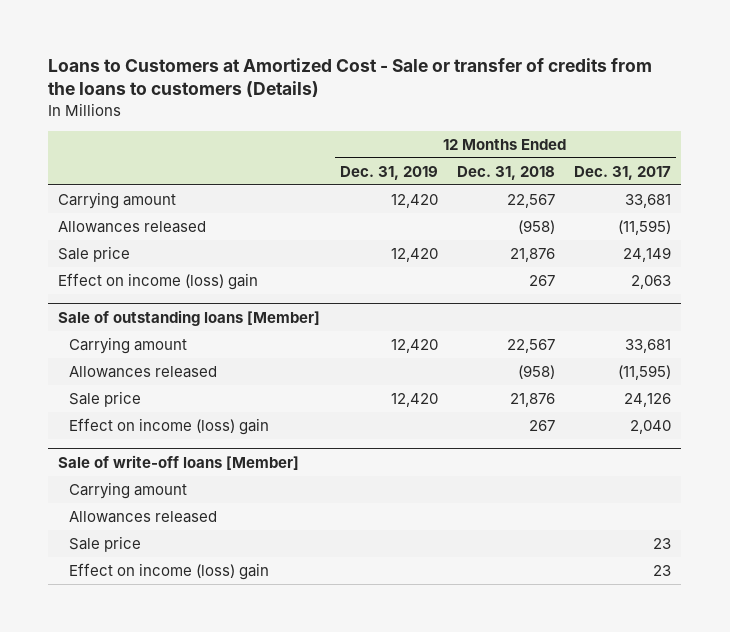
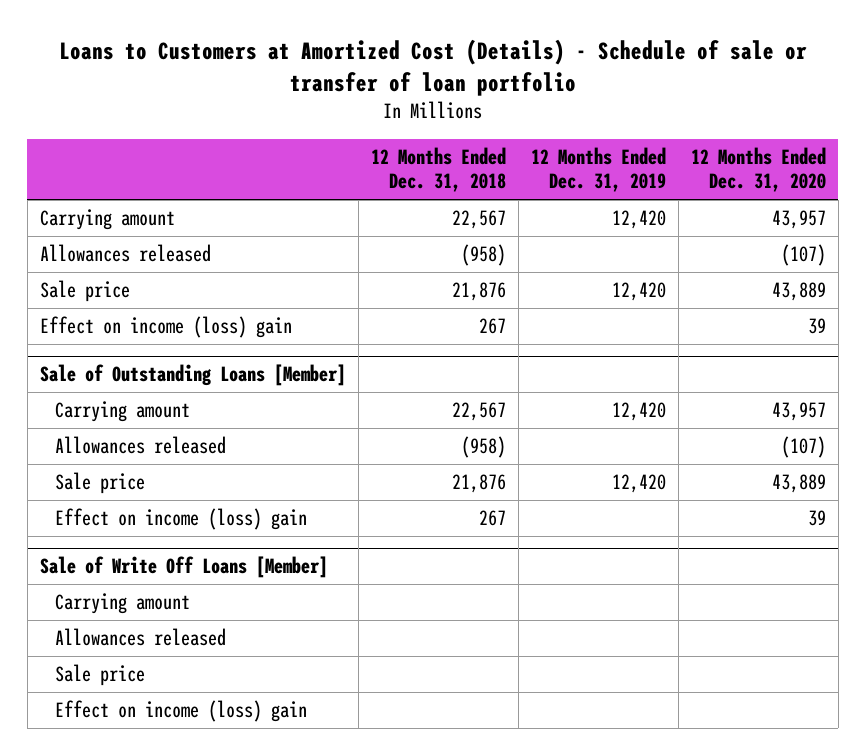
[48,57,653,98] Loans to Customers at Amortized Cost - Sale or transfer of credits from the loans to customers (Details) -> [58,38,807,96] Loans to Customers at Amortized Cost (Details) - Schedule of sale or transfer of loan portfolio
[574,165,672,180] Dec. 31, 2017 -> none
none -> [690,146,826,193] 12 Months Ended Dec. 31, 2020
[58,309,321,326] Sale of outstanding loans [Member] -> [39,364,346,387] Sale of Outstanding Loans [Member]
[58,454,300,470] Sale of write-off loans [Member] -> [39,556,328,579] Sale of Write Off Loans [Member]

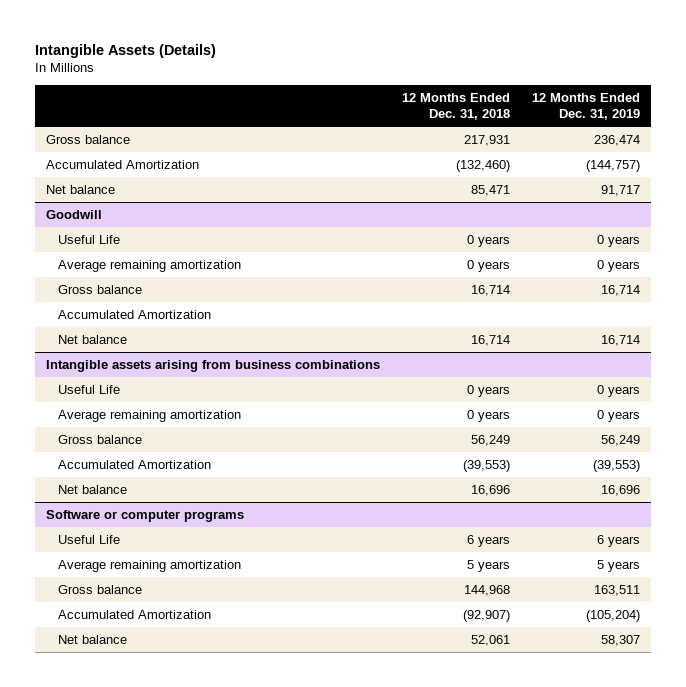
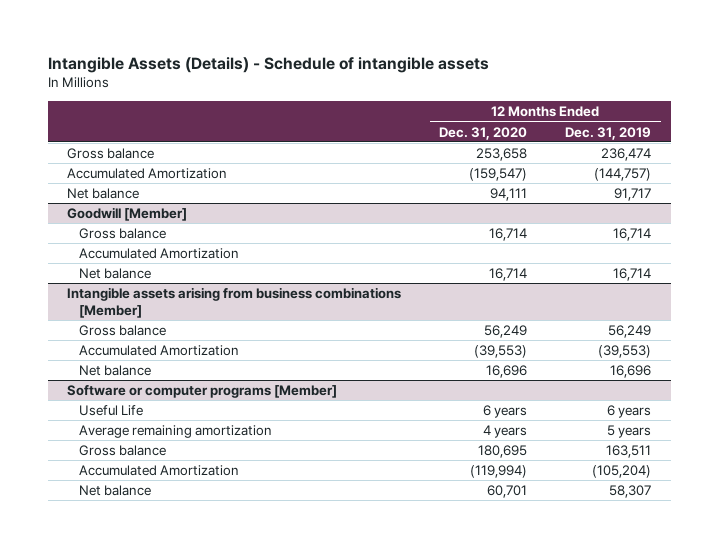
[35,44,217,59] Intangible Assets (Details) -> [47,56,489,73] Intangible Assets (Details) - Schedule of intangible assets
[402,93,511,121] 12 Months Ended Dec. 31, 2018 -> none
none -> [439,126,528,140] Dec. 31, 2020
[58,234,121,244] Useful Life -> none
[58,259,242,272] Average remaining amortization -> none
[46,209,103,219] Goodwill -> [66,207,187,222] Goodwill [Member]
[58,384,121,394] Useful Life -> none
[58,409,242,422] Average remaining amortization -> none
[46,359,381,372] Intangible assets arising from business combinations -> [66,287,401,318] Intangible assets arising from business combinations [Member]
[46,509,245,522] Software or computer programs -> [66,385,337,399] Software or computer programs [Member]

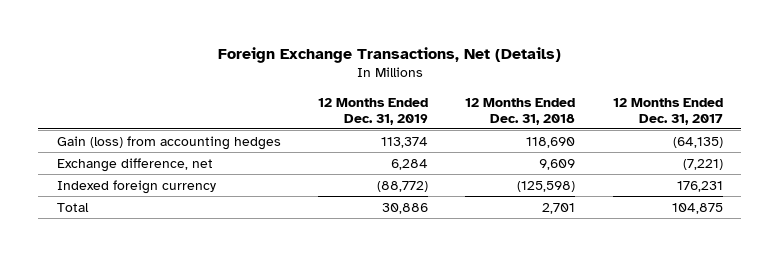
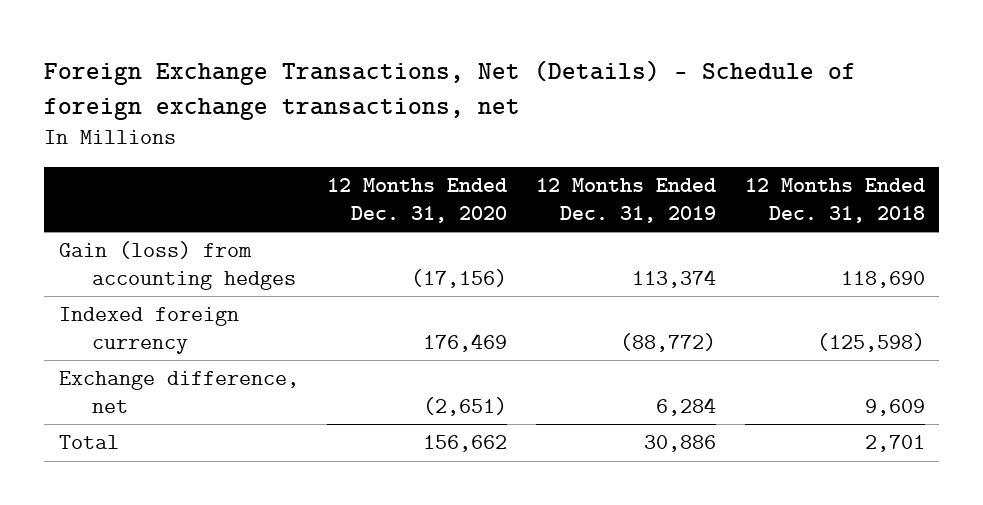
[217,47,561,64] Foreign Exchange Transactions, Net (Details) -> [44,60,857,121] Foreign Exchange Transactions, Net (Details) - Schedule of foreign exchange transactions, net
[612,97,723,125] 12 Months Ended Dec. 31, 2017 -> none
none -> [327,178,508,223] 12 Months Ended Dec. 31, 2020
[56,157,213,172] Exchange difference, net -> [58,371,299,413] Exchange difference, net

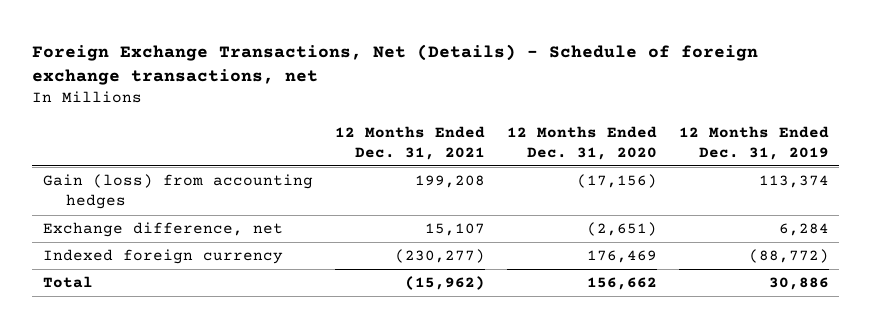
[744,178,925,223] 12 Months Ended Dec. 31, 2018 -> none
none -> [334,125,485,160] 12 Months Ended Dec. 31, 2021
[58,307,239,354] Indexed foreign currency -> [43,249,284,265] Indexed foreign currency

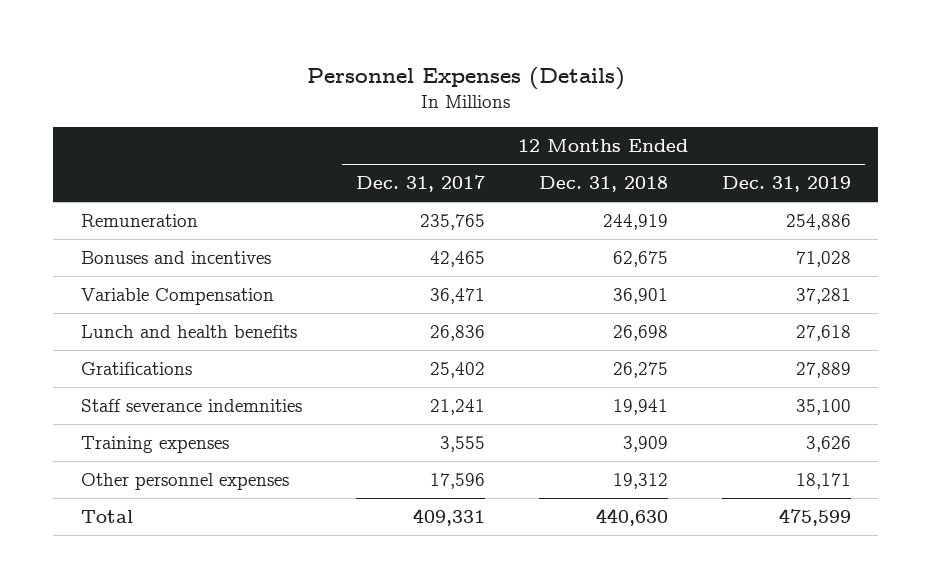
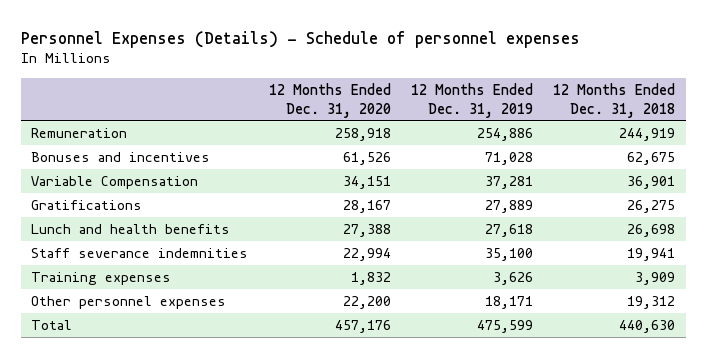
[306,66,625,90] Personnel Expenses (Details) -> [21,30,581,48] Personnel Expenses (Details) - Schedule of personnel expenses
[355,175,485,193] Dec. 31, 2017 -> none
none -> [268,82,391,118] 12 Months Ended Dec. 31, 2020
[80,325,297,339] Lunch and health benefits -> [31,223,231,234] Lunch and health benefits

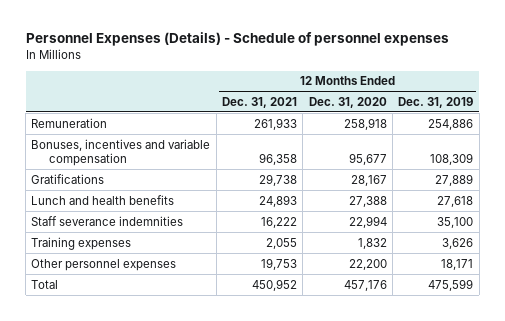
[553,82,676,118] 12 Months Ended Dec. 31, 2018 -> none
none -> [222,96,298,108] Dec. 31, 2021
[31,151,211,162] Bonuses and incentives -> none
[31,175,199,189] Variable Compensation -> [31,138,211,167] Bonuses, incentives and variable compensation
[342,175,391,189] 34,151 -> [348,153,387,166] 95,677
[484,175,533,189] 37,281 -> [430,153,474,166] 108,309

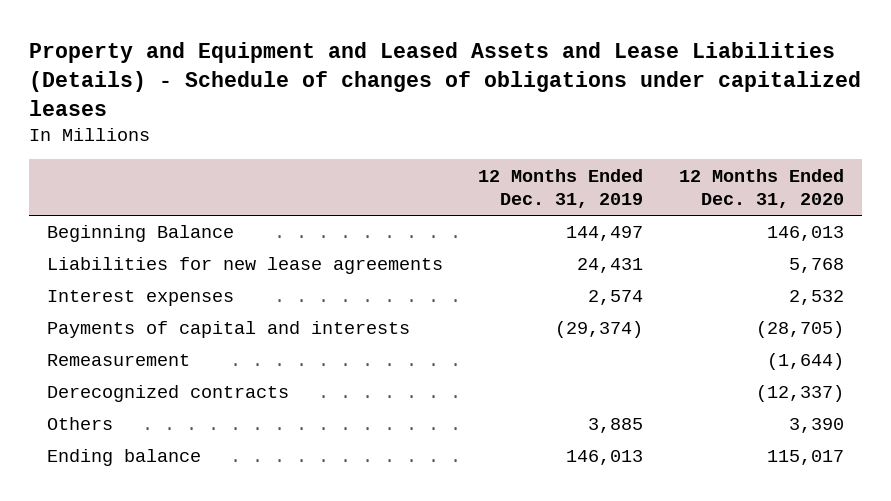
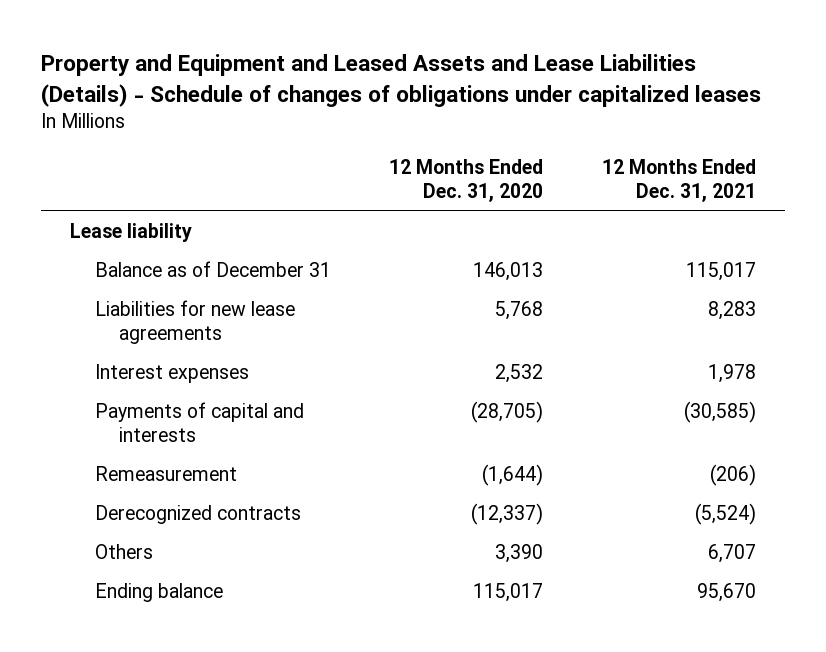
[478,168,644,209] 12 Months Ended Dec. 31, 2019 -> none
none -> [601,159,756,203] 12 Months Ended Dec. 31, 2021
none -> [70,223,193,243] Lease liability
[46,225,234,243] Beginning Balance -> [94,261,331,278] Balance as of December 31

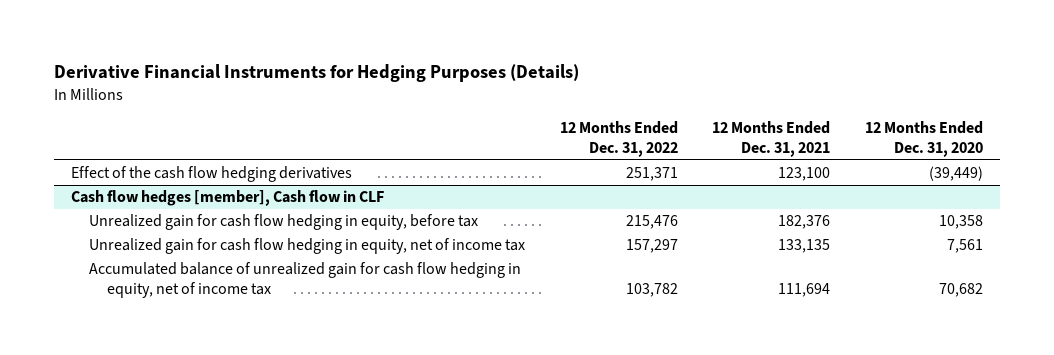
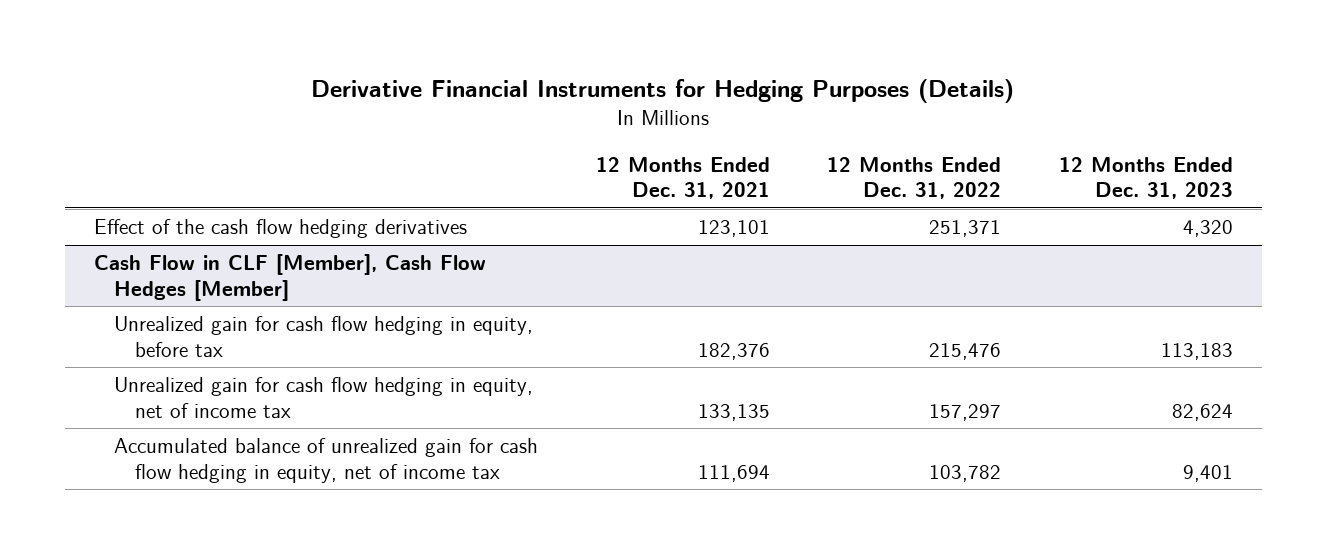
[864,121,983,158] 12 Months Ended Dec. 31, 2020 -> none
none -> [1058,156,1233,199] 12 Months Ended Dec. 31, 2023
[778,167,831,182] 123,100 -> [697,220,770,238] 123,101
[70,190,384,207] Cash flow hedges [member], Cash flow in CLF -> [93,254,486,301] Cash Flow in CLF [Member], Cash Flow Hedges [Member]

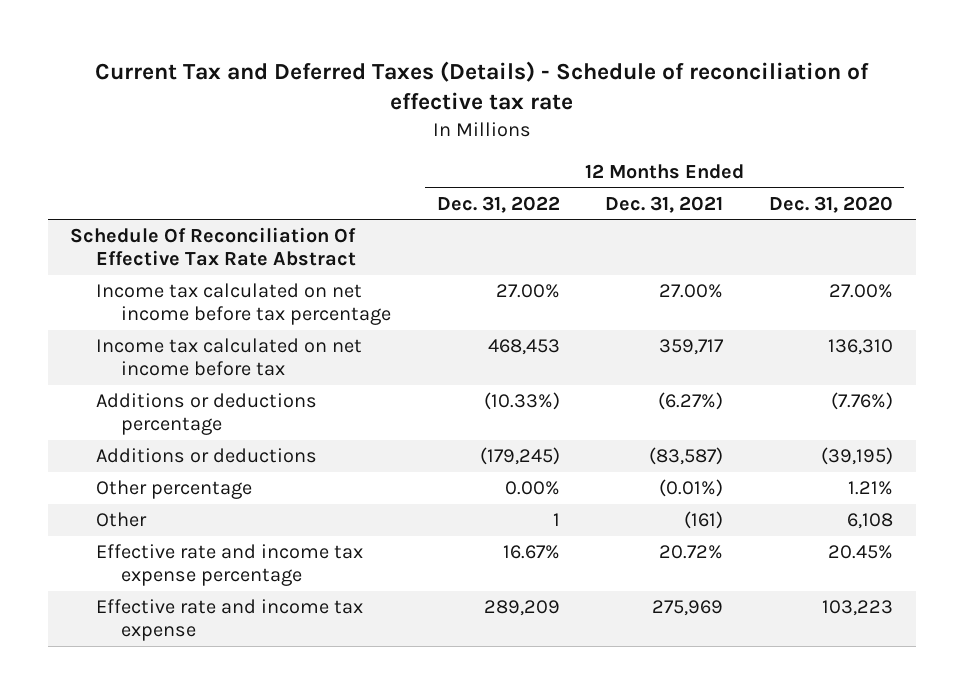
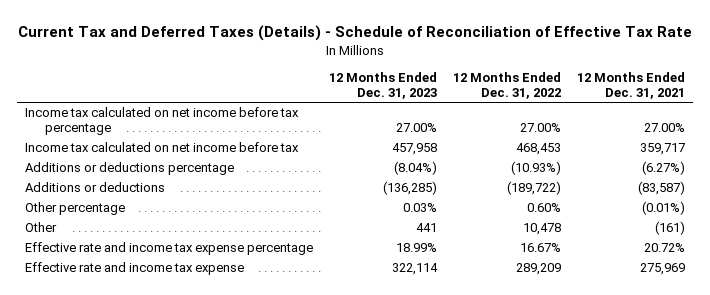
[94,60,869,111] Current Tax and Deferred Taxes (Details) - Schedule of reconciliation of effective tax rate -> [18,25,693,42] Current Tax and Deferred Taxes (Details) - Schedule of Reconciliation of Effective Tax Rate
[768,195,893,213] Dec. 31, 2020 -> none
none -> [329,71,438,99] 12 Months Ended Dec. 31, 2023
[70,227,357,267] Schedule Of Reconciliation Of Effective Tax Rate Abstract -> none
[483,392,560,411] (10.33%) -> [511,161,562,176] (10.93%)
[479,447,560,466] (179,245) -> [507,181,562,196] (189,722)
[504,481,560,496] 0.00% -> [527,203,562,213] 0.60%
[552,513,560,527] 1 -> [523,223,562,236] 10,478

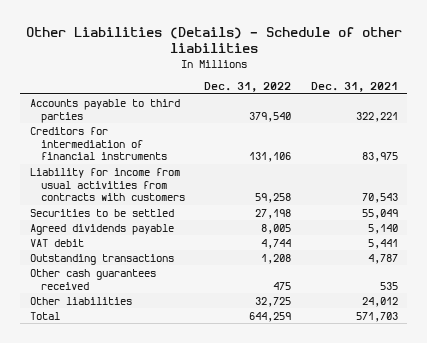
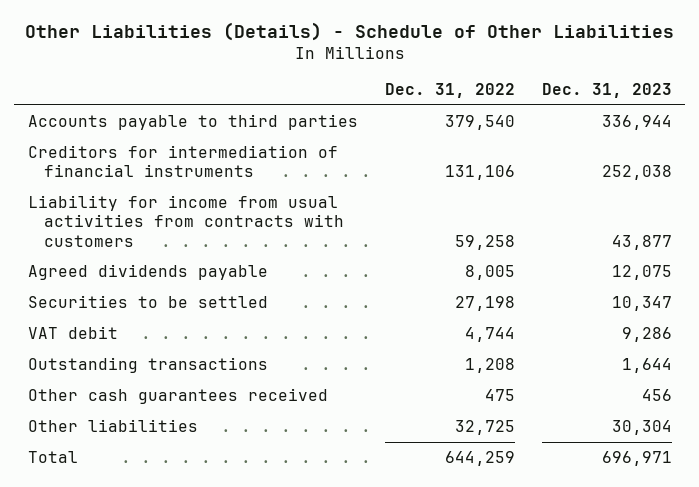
[25,26,402,54] Other Liabilities (Details) - Schedule of other liabilities -> [24,22,674,42] Other Liabilities (Details) - Schedule of Other Liabilities
[310,82,398,93] Dec. 31, 2021 -> none
none -> [541,82,672,98] Dec. 31, 2023
[29,208,174,217] Securities to be settled -> [27,294,268,308] Securities to be settled

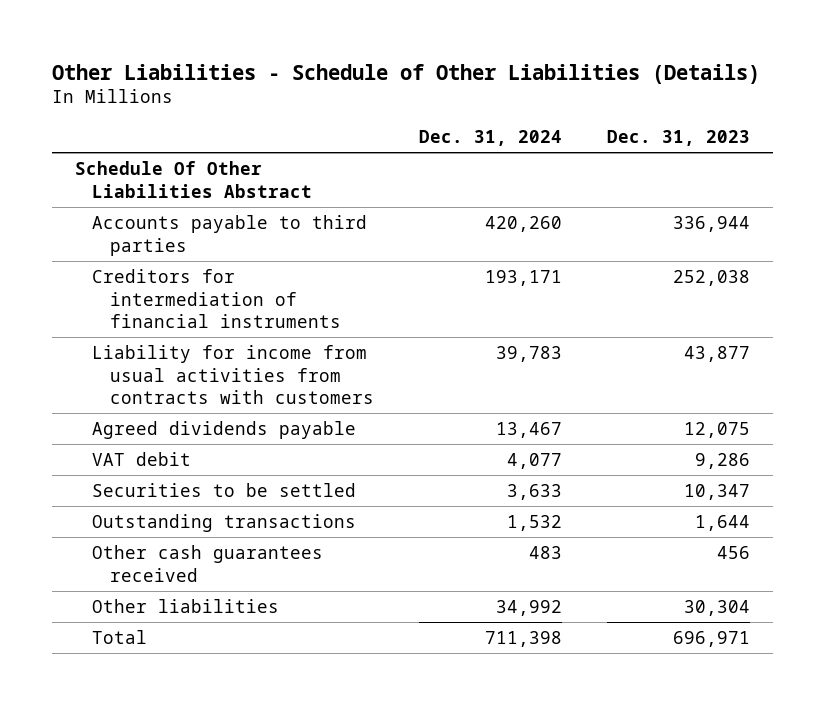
[24,22,674,42] Other Liabilities (Details) - Schedule of Other Liabilities -> [52,63,761,84] Other Liabilities - Schedule of Other Liabilities (Details)
[384,82,515,98] Dec. 31, 2022 -> none
none -> [419,129,563,146] Dec. 31, 2024
none -> [74,160,313,198] Schedule Of Other Liabilities Abstract
[27,294,268,308] Securities to be settled -> [92,482,357,497] Securities to be settled

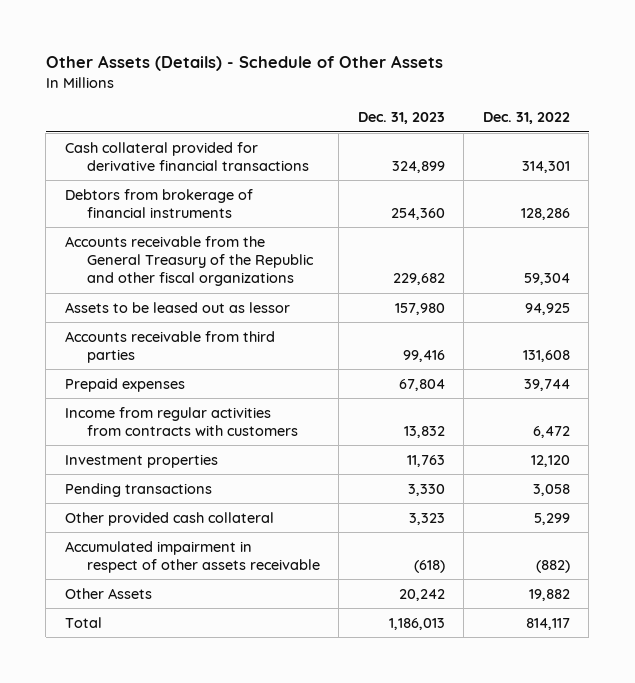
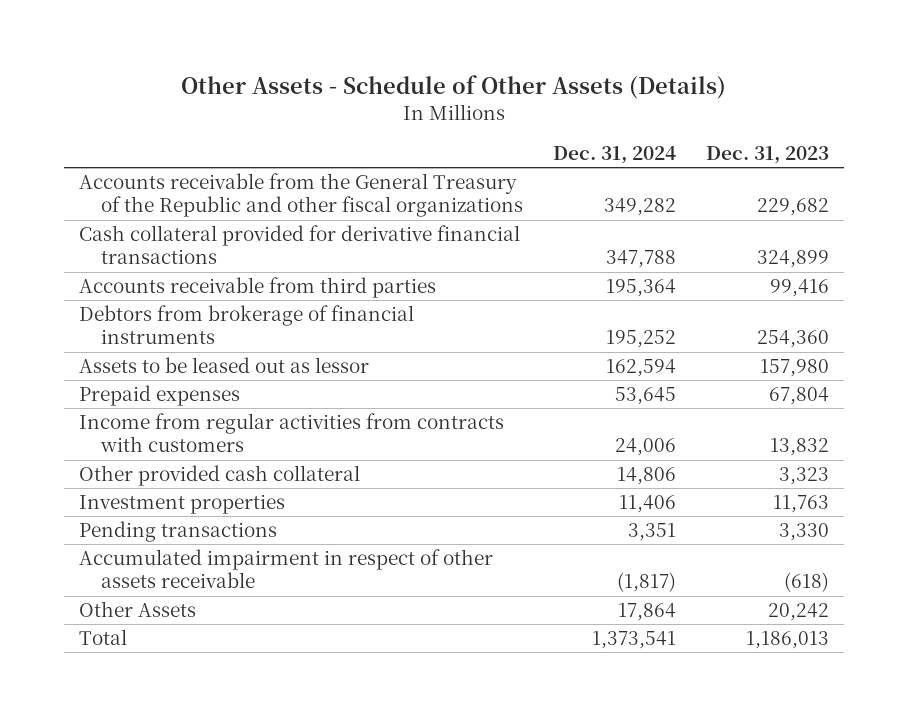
[45,55,443,72] Other Assets (Details) - Schedule of Other Assets -> [180,74,726,99] Other Assets - Schedule of Other Assets (Details)
[482,112,570,125] Dec. 31, 2022 -> none
none -> [553,146,677,165] Dec. 31, 2024
[64,235,314,287] Accounts receivable from the General Treasury of the Republic and other fiscal organizations -> [78,173,524,218] Accounts receivable from the General Treasury of the Republic and other fiscal organizations
[64,330,275,363] Accounts receivable from third parties -> [78,277,436,299] Accounts receivable from third parties
[64,511,274,526] Other provided cash collateral -> [78,465,360,487] Other provided cash collateral

